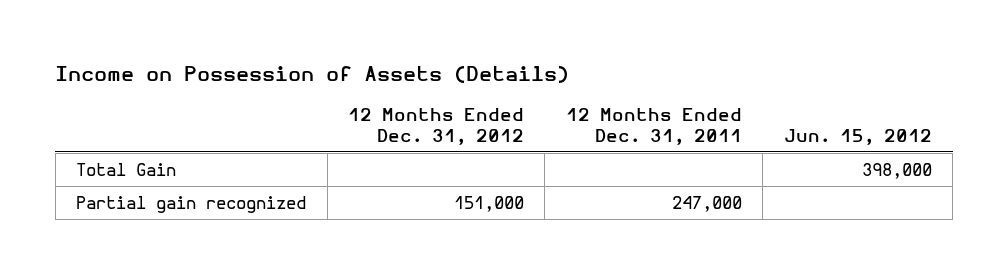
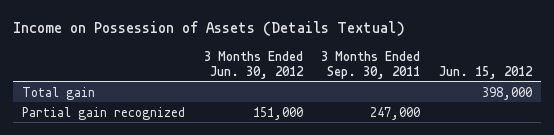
[55,66,570,84] Income on Possession of Assets (Details) -> [12,20,405,36] Income on Possession of Assets (Details Textual)
[348,108,525,145] 12 Months Ended Dec. 31, 2012 -> none
[565,108,742,145] 12 Months Ended Dec. 31, 2011 -> none
none -> [203,50,304,79] 3 Months Ended Jun. 30, 2012
none -> [321,50,421,79] 3 Months Ended Sep. 30, 2011
[76,163,177,177] Total Gain -> [22,86,96,100] Total gain

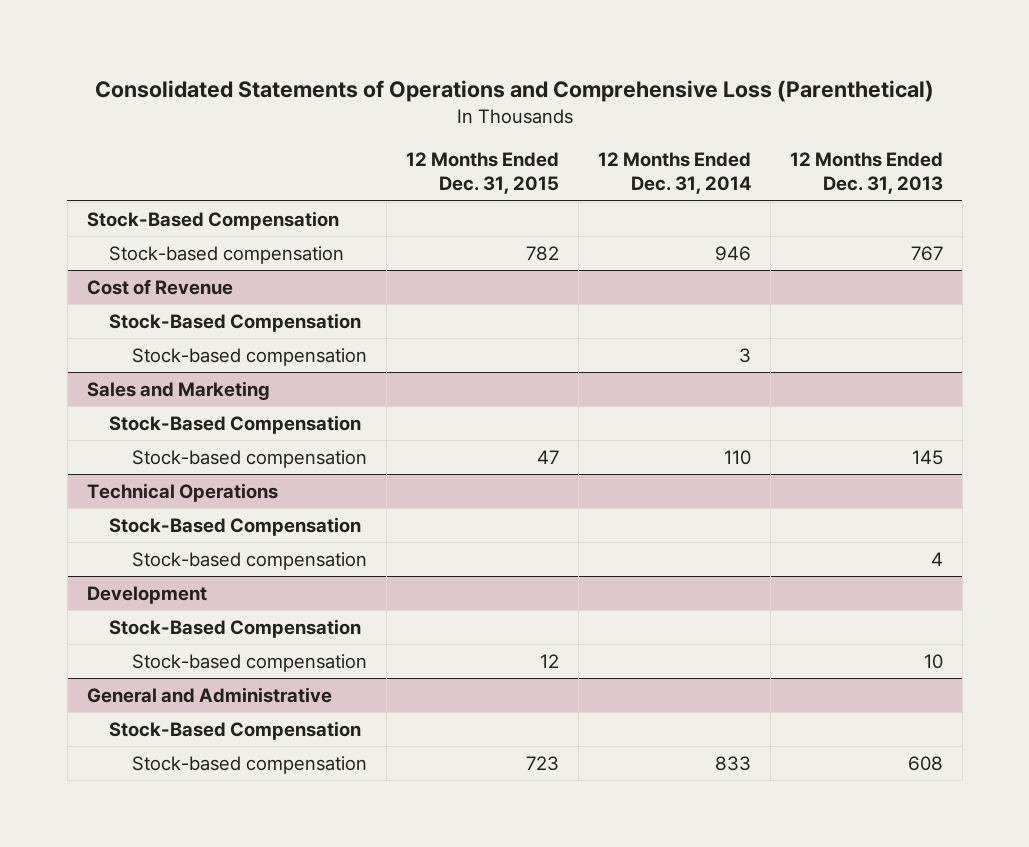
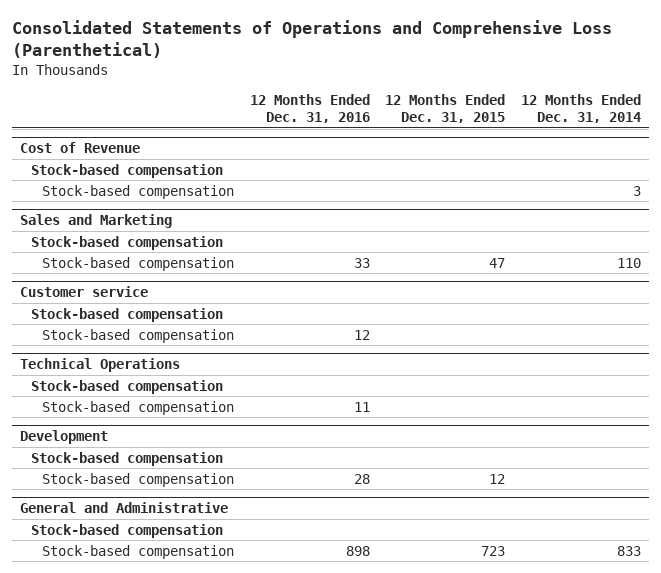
[789,151,943,195] 12 Months Ended Dec. 31, 2013 -> none
none -> [249,94,370,124] 12 Months Ended Dec. 31, 2016
[86,210,339,230] Stock-Based Compensation -> none
[109,245,345,264] Stock-based compensation -> none
[109,312,362,332] Stock-Based Compensation -> [31,163,224,178] Stock-based compensation
[109,414,362,434] Stock-Based Compensation -> [31,235,224,250] Stock-based compensation
none -> [19,286,148,298] Customer service
none -> [31,307,224,322] Stock-based compensation
none -> [42,328,235,343] Stock-based compensation
[109,516,362,536] Stock-Based Compensation -> none
none -> [42,400,235,415] Stock-based compensation
[109,618,362,638] Stock-Based Compensation -> [31,451,224,466] Stock-based compensation
[109,720,362,740] Stock-Based Compensation -> [31,523,224,538] Stock-based compensation

